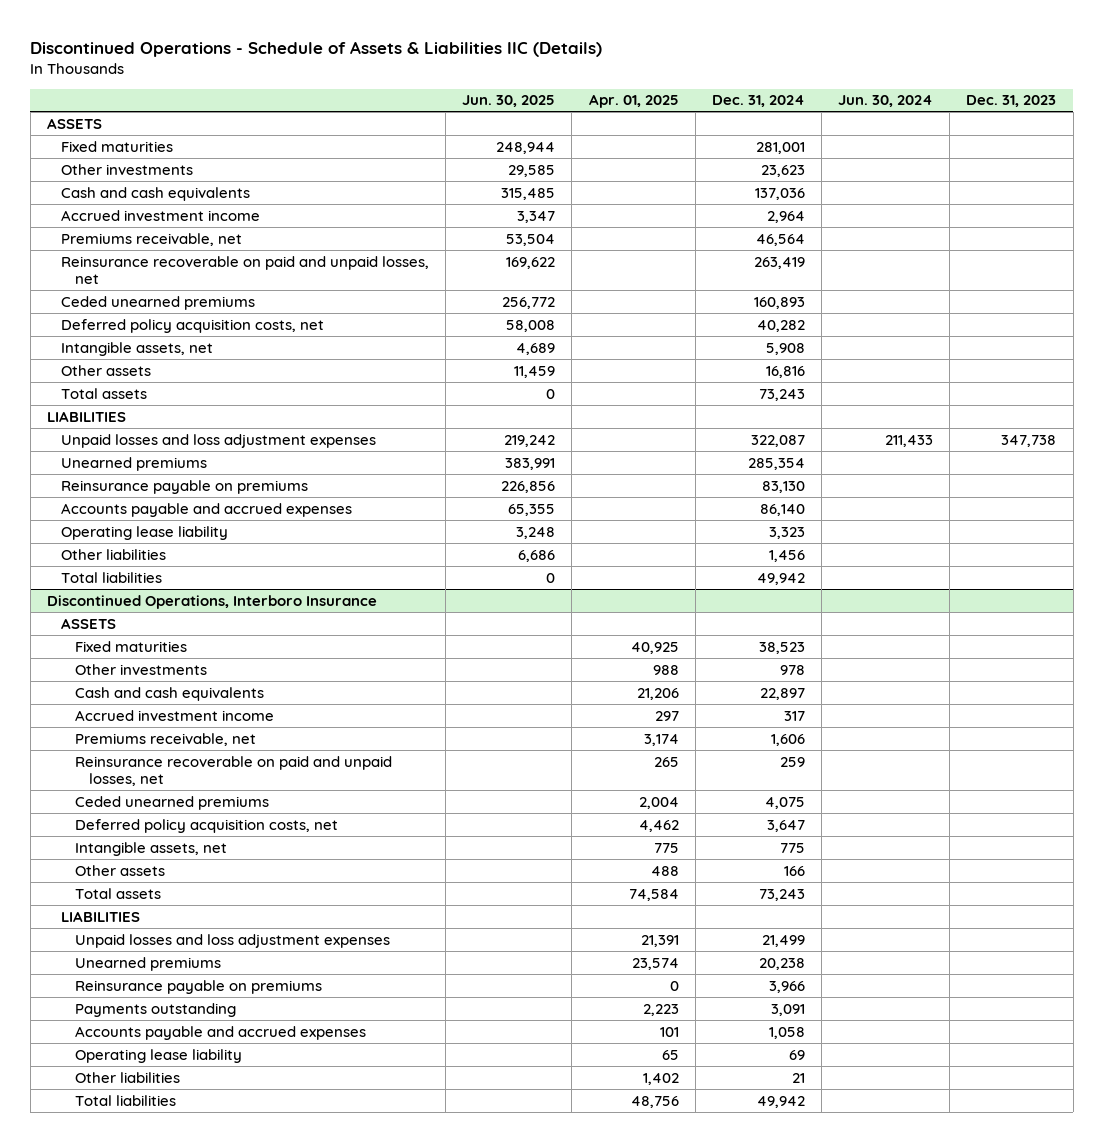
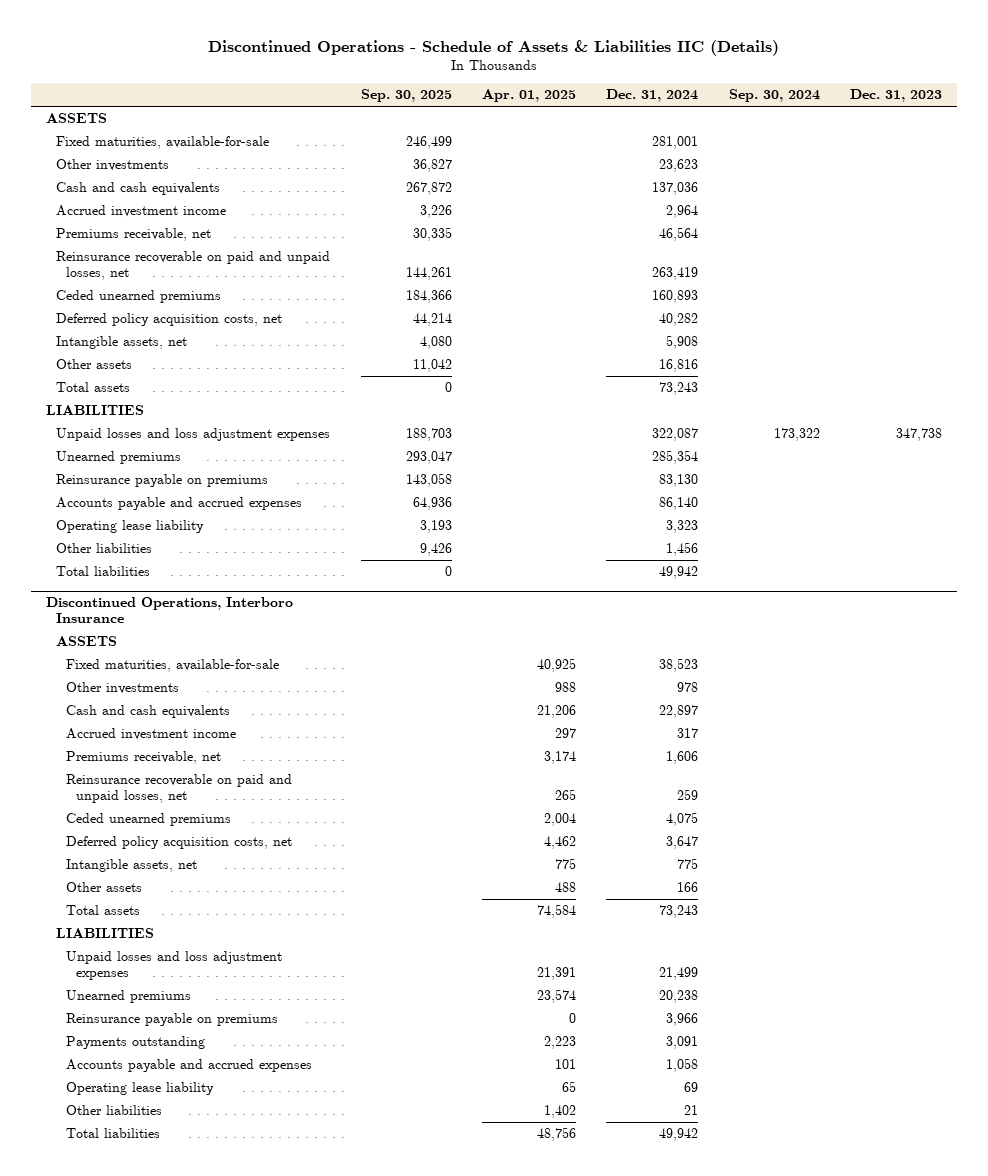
[462,95,556,108] Jun. 30, 2025 -> none
[838,95,934,108] Jun. 30, 2024 -> none
none -> [360,89,452,103] Sep. 30, 2025
none -> [728,89,820,103] Sep. 30, 2024
[61,140,174,152] Fixed maturities -> [56,136,270,150] Fixed maturities, available-for-sale
[74,640,187,652] Fixed maturities -> [66,659,280,673] Fixed maturities, available-for-sale

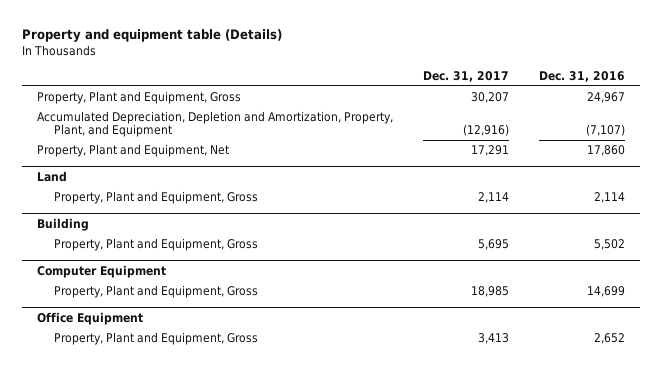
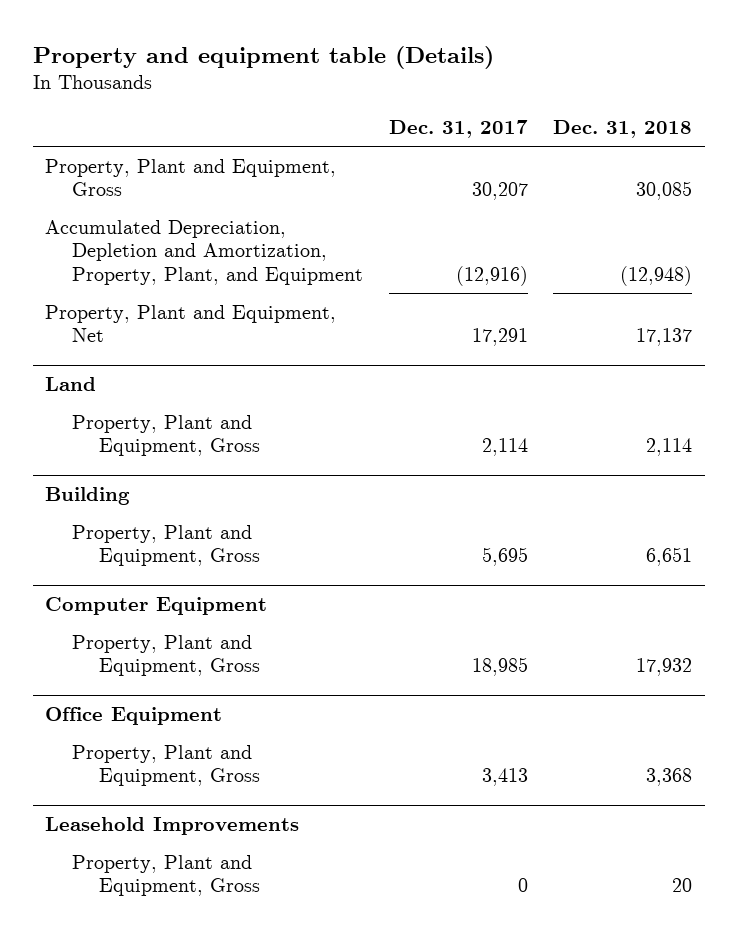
[538,71,625,83] Dec. 31, 2016 -> none
none -> [553,120,693,139] Dec. 31, 2018
none -> [45,817,300,836] Leasehold Improvements
none -> [72,854,260,897] Property, Plant and Equipment, Gross

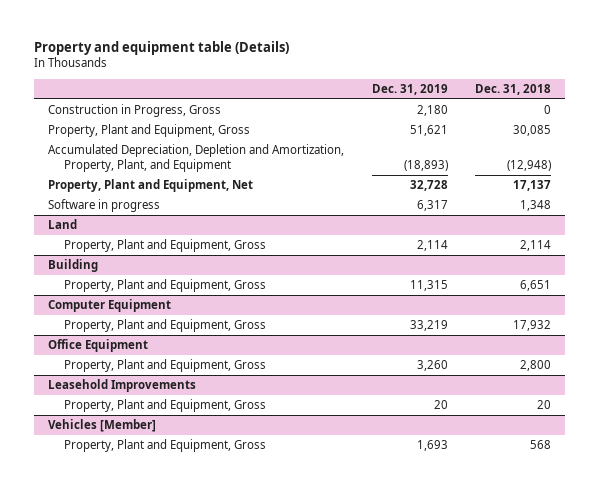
[388,120,528,139] Dec. 31, 2017 -> none
none -> [371,83,448,95] Dec. 31, 2019
none -> [48,104,222,118] Construction in Progress, Gross
none -> [48,199,161,213] Software in progress
[646,768,693,787] 3,368 -> [520,360,552,372] 2,800
none -> [48,419,157,433] Vehicles [Member]
none -> [63,439,266,453] Property, Plant and Equipment, Gross

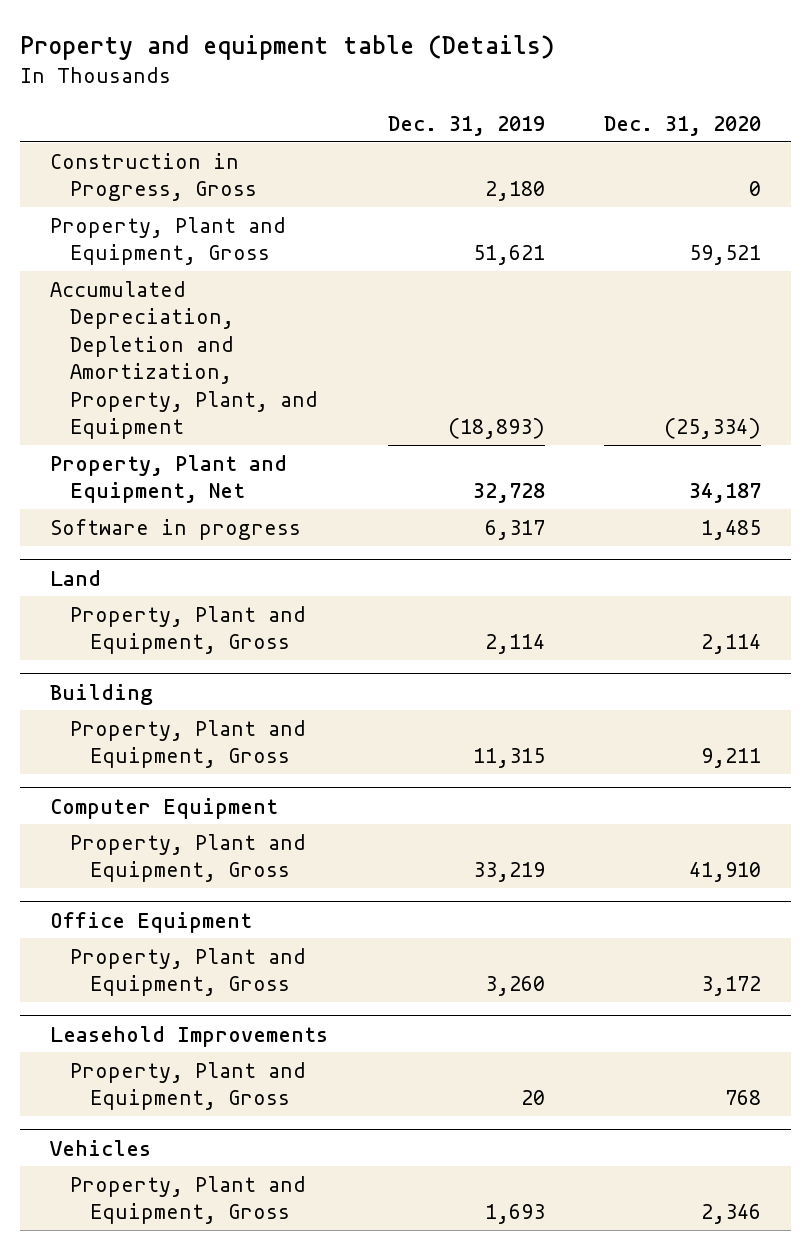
[475,83,552,95] Dec. 31, 2018 -> none
none -> [604,115,762,136] Dec. 31, 2020
[48,419,157,433] Vehicles [Member] -> [50,1139,152,1156] Vehicles

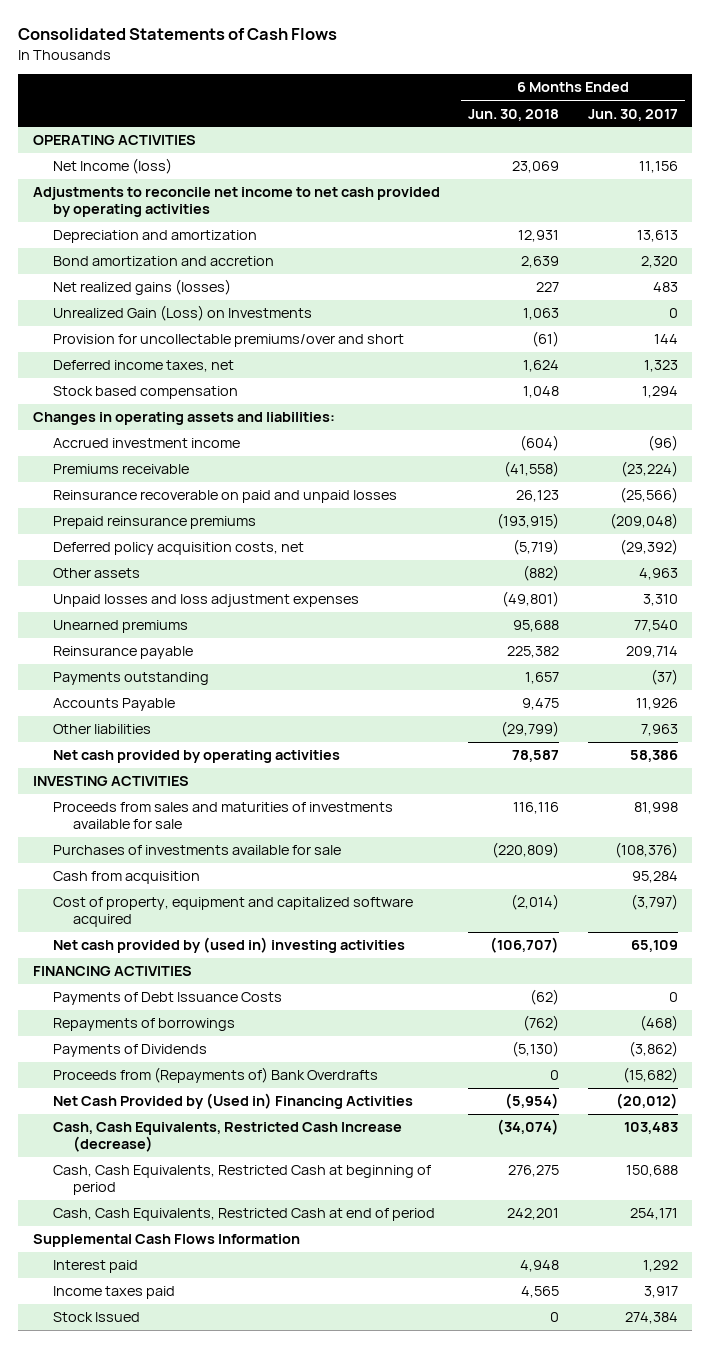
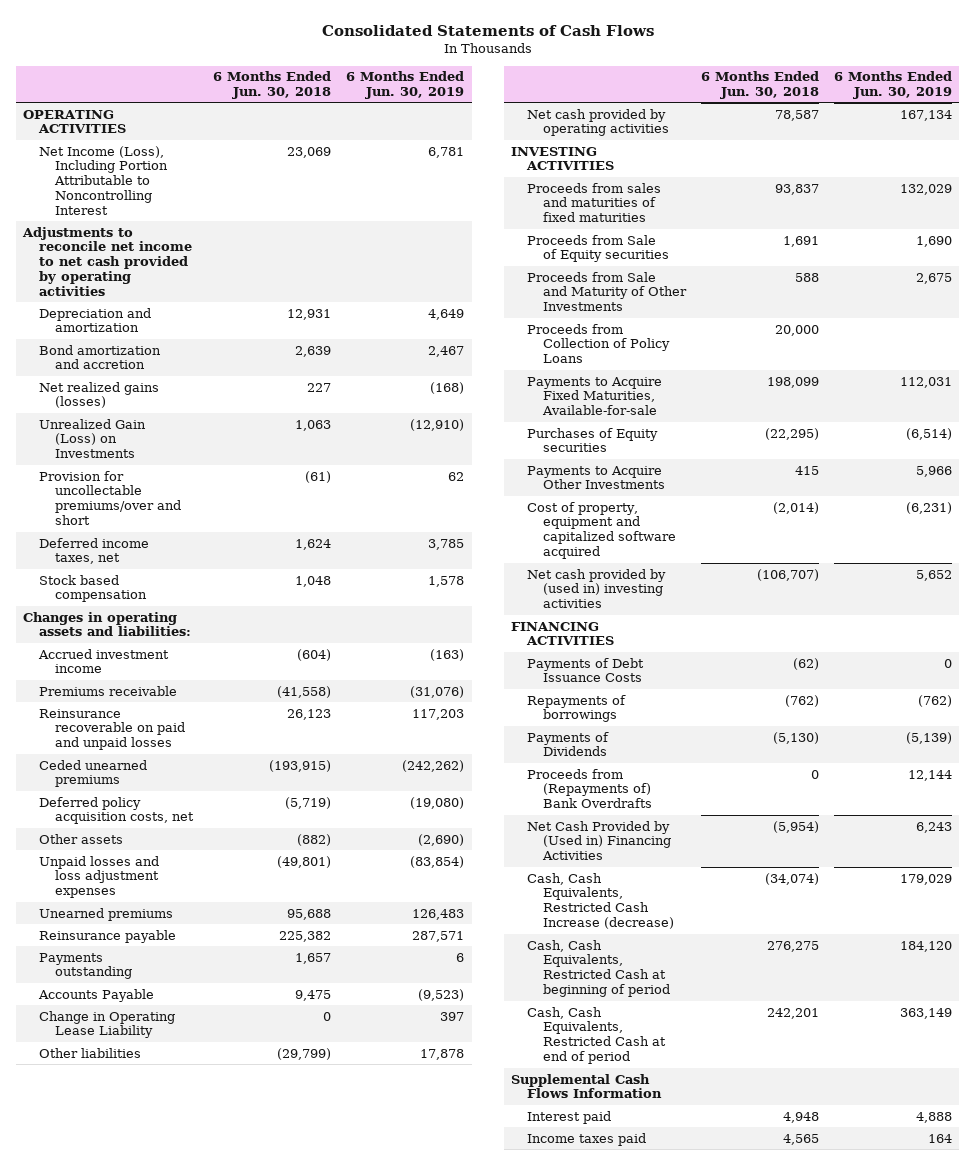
[587,108,678,121] Jun. 30, 2017 -> none
none -> [346,71,465,100] 6 Months Ended Jun. 30, 2019
[52,158,172,175] Net Income (loss) -> [39,145,169,216] Net Income (Loss), Including Portion Attributable to Noncontrolling Interest
[52,516,256,530] Prepaid reinsurance premiums -> [39,759,148,788] Ceded unearned premiums
none -> [39,1010,176,1039] Change in Operating Lease Liability
[52,871,200,885] Cash from acquisition -> none
[52,802,393,830] Proceeds from sales and maturities of investments available for sale -> [526,182,661,223] Proceeds from sales and maturities of fixed maturities
[513,802,560,815] 116,116 -> [774,183,819,195] 93,837
none -> [526,234,669,263] Proceeds from Sale of Equity securities
none -> [526,271,687,312] Proceeds from Sale and Maturity of Other Investments
none -> [526,323,670,364] Proceeds from Collection of Policy Loans
none -> [526,376,662,416] Payments to Acquire Fixed Maturities, Available-for-sale
[52,845,341,856] Purchases of investments available for sale -> [526,427,658,453] Purchases of Equity securities
[492,842,560,859] (220,809) -> [764,427,819,440] (22,295)
none -> [526,465,665,490] Payments to Acquire Other Investments
[52,1312,140,1323] Stock Issued -> none

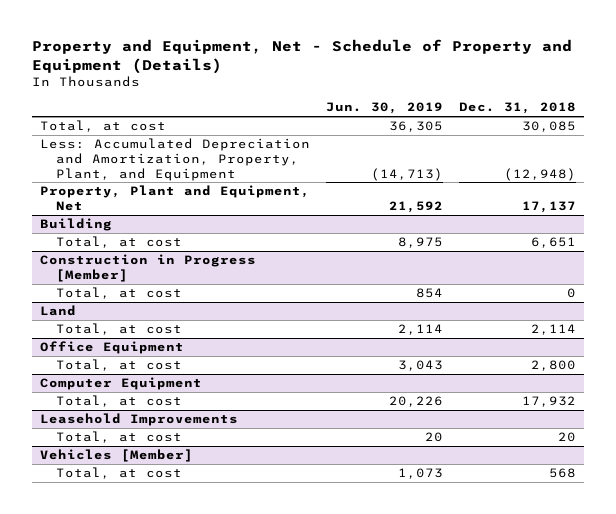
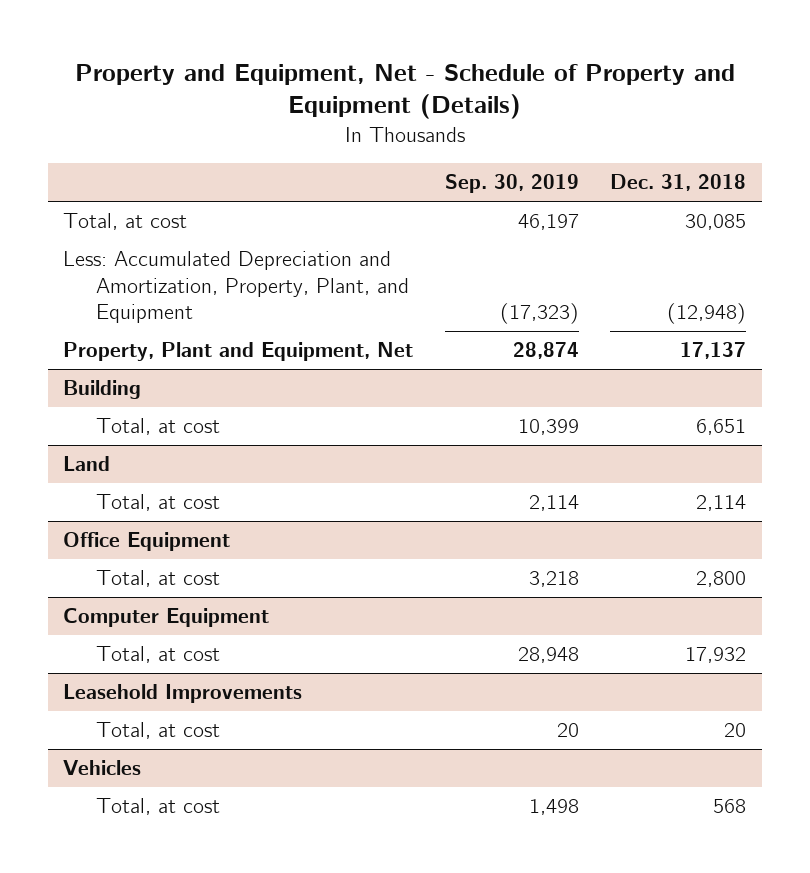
[326,102,444,115] Jun. 30, 2019 -> none
none -> [444,174,579,194] Sep. 30, 2019
[40,254,257,282] Construction in Progress [Member] -> none
[56,287,183,300] Total, at cost -> none
[40,449,194,463] Vehicles [Member] -> [63,760,142,776] Vehicles

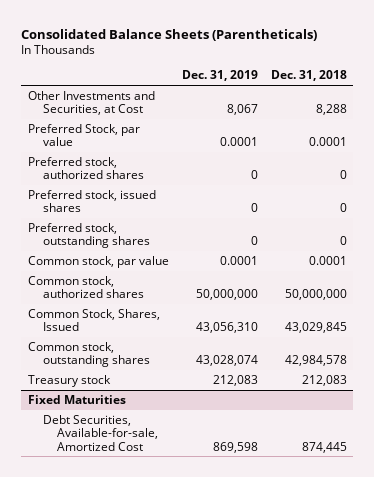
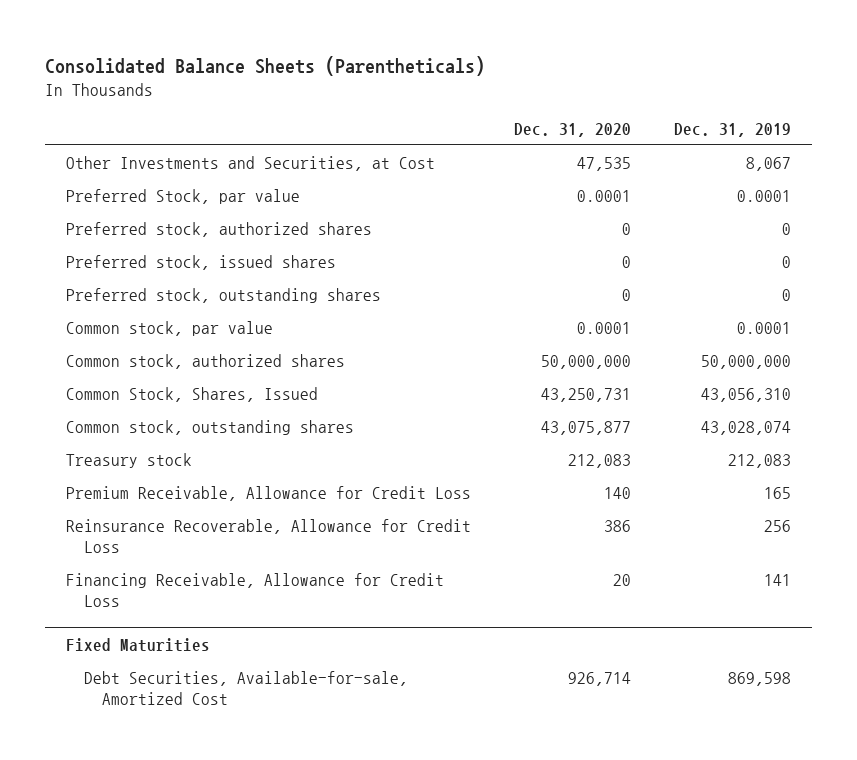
[270,70,347,82] Dec. 31, 2018 -> none
none -> [514,122,632,137] Dec. 31, 2020
none -> [66,485,472,501] Premium Receivable, Allowance for Credit Loss
none -> [66,518,472,554] Reinsurance Recoverable, Allowance for Credit Loss
none -> [66,572,445,608] Financing Receivable, Allowance for Credit Loss

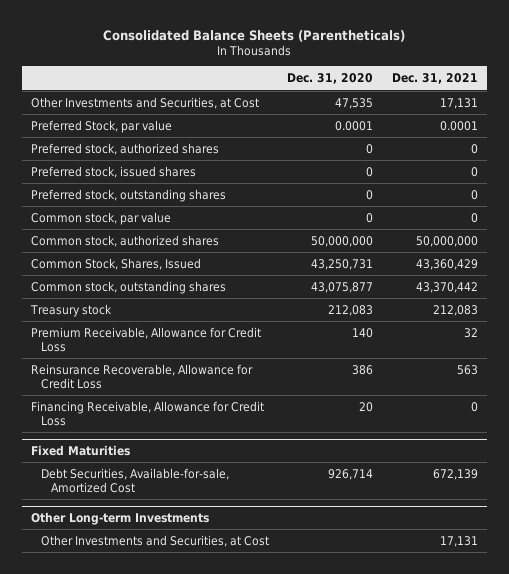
[673,122,791,137] Dec. 31, 2019 -> none
none -> [391,73,478,85] Dec. 31, 2021
[577,321,632,334] 0.0001 -> [366,212,374,223] 0
none -> [31,511,210,525] Other Long-term Investments
none -> [41,534,270,547] Other Investments and Securities, at Cost

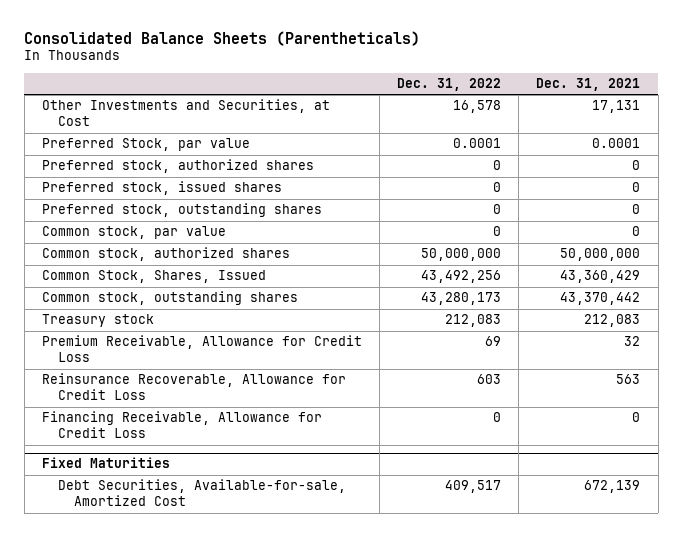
[287,73,374,85] Dec. 31, 2020 -> none
none -> [397,78,502,92] Dec. 31, 2022
[31,511,210,525] Other Long-term Investments -> none
[41,534,270,547] Other Investments and Securities, at Cost -> none

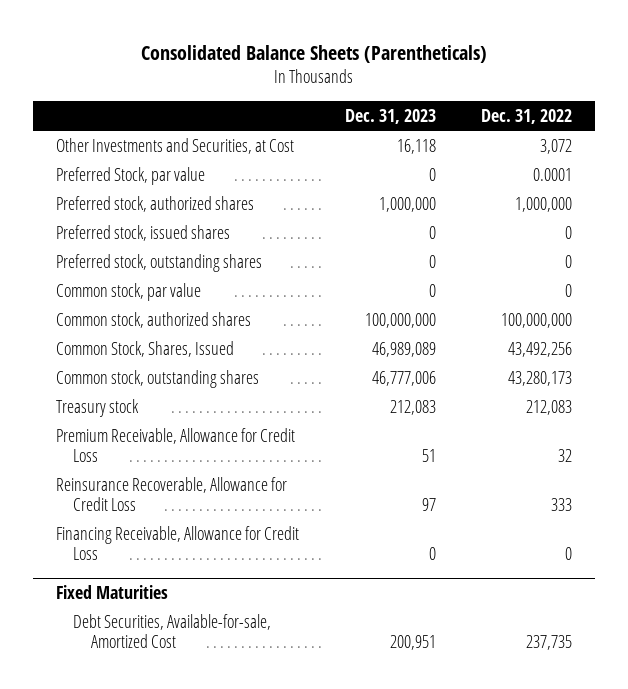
[536,78,641,92] Dec. 31, 2021 -> none
none -> [344,108,436,124] Dec. 31, 2023
[453,100,502,114] 16,578 -> [540,138,573,154] 3,072
[493,160,502,171] 0 -> [515,196,573,212] 1,000,000
[421,248,502,262] 50,000,000 -> [501,312,573,328] 100,000,000
[485,336,502,347] 69 -> [558,448,573,462] 32
[477,374,502,385] 603 -> [551,497,573,511] 333
[445,480,502,494] 409,517 -> [526,634,573,650] 237,735

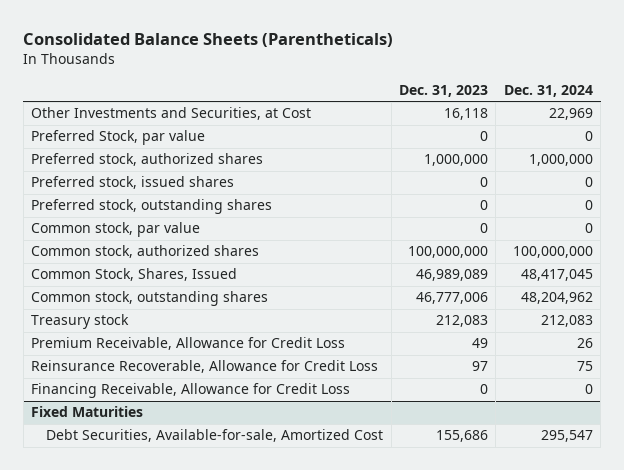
[481,108,573,124] Dec. 31, 2022 -> none
none -> [503,85,593,98] Dec. 31, 2024
[421,448,436,462] 51 -> [472,338,489,349] 49
[389,634,436,650] 200,951 -> [436,430,489,443] 155,686

